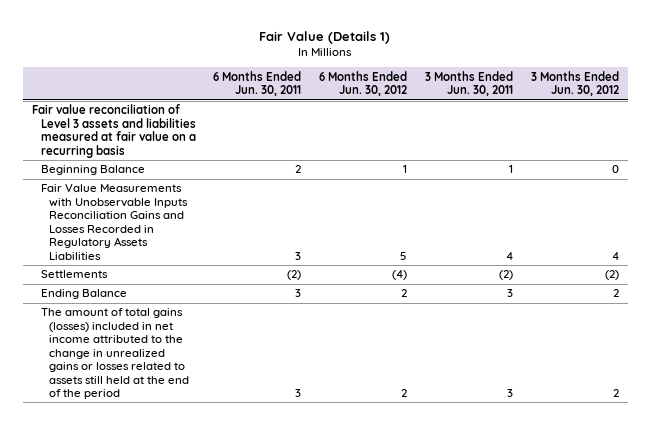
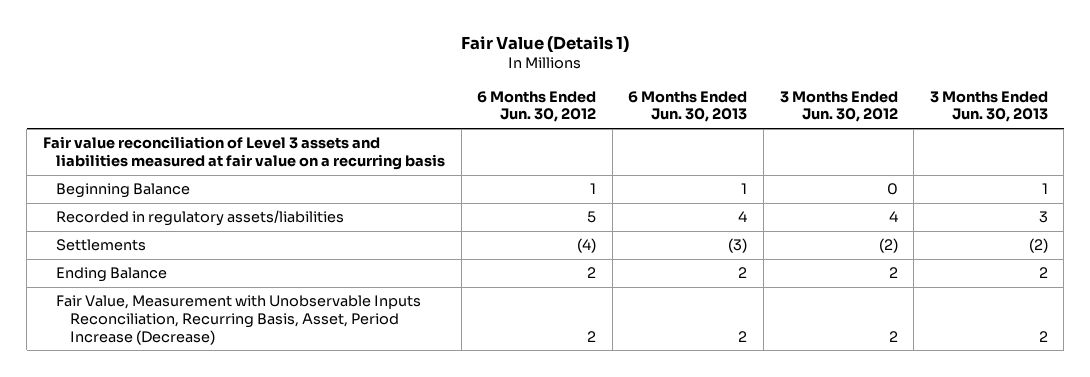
[213,70,302,97] 6 Months Ended Jun. 30, 2011 -> none
[424,70,513,97] 3 Months Ended Jun. 30, 2011 -> none
none -> [628,90,748,123] 6 Months Ended Jun. 30, 2013
none -> [929,90,1048,123] 3 Months Ended Jun. 30, 2013
[40,184,189,260] Fair Value Measurements with Unobservable Inputs Reconciliation Gains and Losses Recorded in Regulatory Assets Liabilities -> none
none -> [56,210,345,227] Recorded in regulatory assets/liabilities
[40,308,190,400] The amount of total gains (losses) included in net income attributed to the change in unrealized gains or losses related to assets still held at the end of the period -> [56,295,422,345] Fair Value, Measurement with Unobservable Inputs Reconciliation, Recurring Basis, Asset, Period Increase (Decrease)

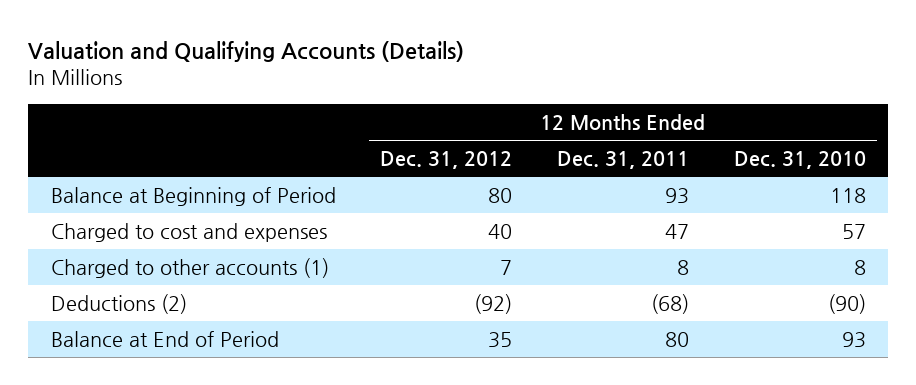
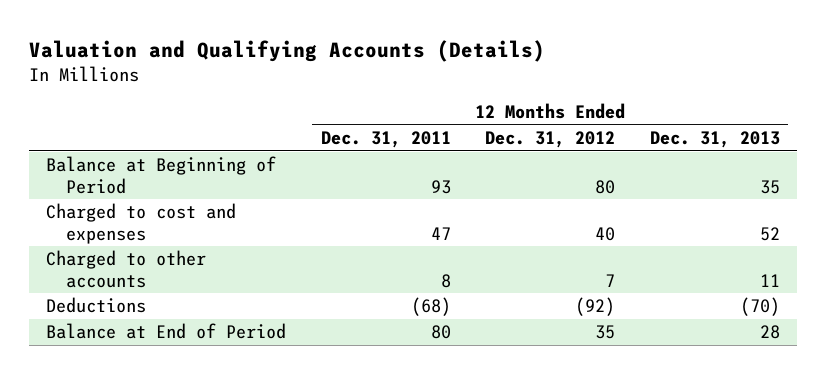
[733,150,866,169] Dec. 31, 2010 -> none
none -> [649,130,780,148] Dec. 31, 2013
[50,257,329,278] Charged to other accounts (1) -> [46,250,207,288] Charged to other accounts
[50,293,187,314] Deductions (2) -> [46,297,147,314] Deductions

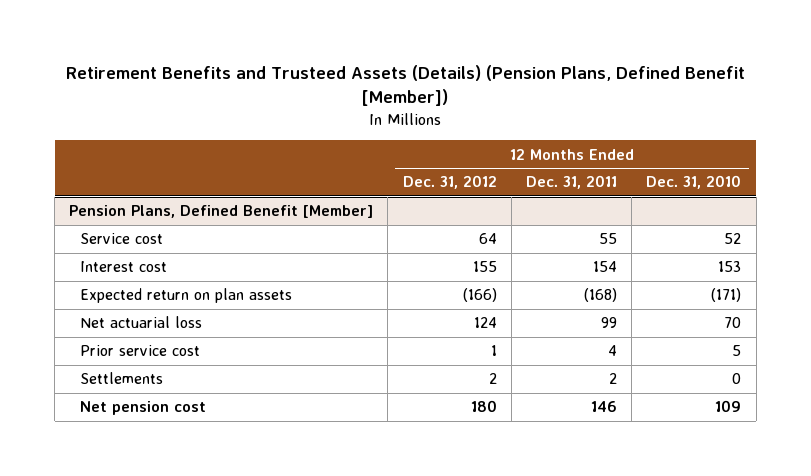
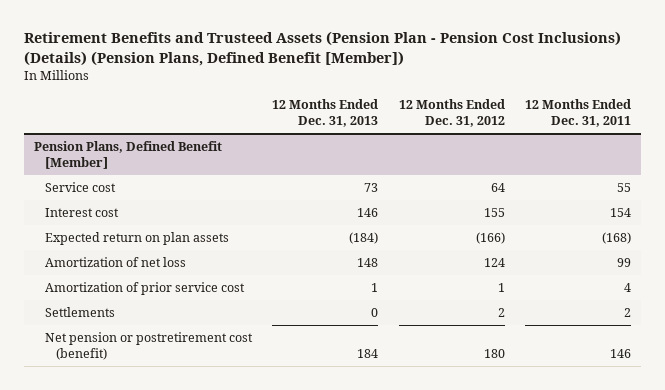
[66,64,746,107] Retirement Benefits and Trusteed Assets (Details) (Pension Plans, Defined Benefit [Member]) -> [23,31,621,66] Retirement Benefits and Trusteed Assets (Pension Plan - Pension Cost Inclusions) (Details) (Pension Plans, Defined Benefit [Member])
[646,175,742,190] Dec. 31, 2010 -> none
none -> [272,99,379,128] 12 Months Ended Dec. 31, 2013
[80,316,203,329] Net actuarial loss -> [44,256,186,267] Amortization of net loss
[80,345,201,357] Prior service cost -> [44,281,245,295] Amortization of prior service cost
[80,401,207,416] Net pension cost -> [44,331,253,361] Net pension or postretirement cost (benefit)

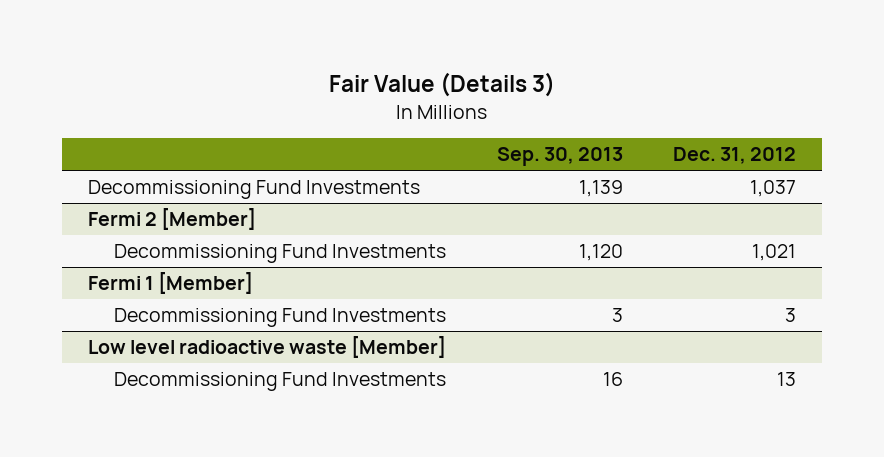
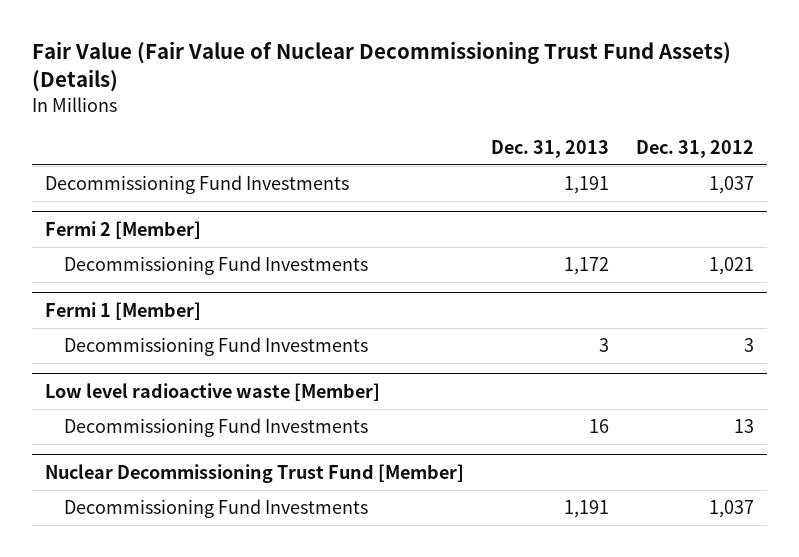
[329,72,556,98] Fair Value (Details 3) -> [31,41,731,93] Fair Value (Fair Value of Nuclear Decommissioning Trust Fund Assets) (Details)
[496,147,623,167] Sep. 30, 2013 -> none
none -> [490,139,609,158] Dec. 31, 2013
none -> [44,463,464,483] Nuclear Decommissioning Trust Fund [Member]
none -> [64,499,369,519] Decommissioning Fund Investments

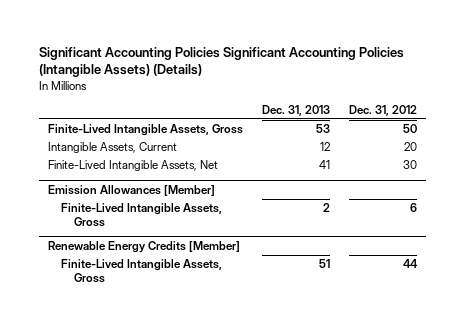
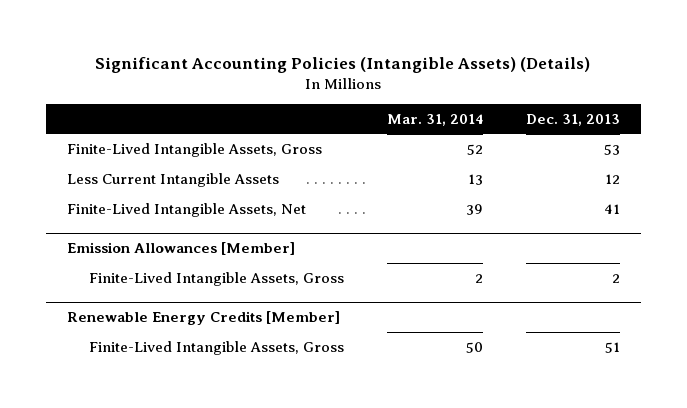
[38,46,404,78] Significant Accounting Policies Significant Accounting Policies (Intangible Assets) (Details) -> [95,56,591,73] Significant Accounting Policies (Intangible Assets) (Details)
[348,105,417,117] Dec. 31, 2012 -> none
none -> [387,113,484,126] Mar. 31, 2014
[48,142,178,154] Intangible Assets, Current -> [67,173,280,188] Less Current Intangible Assets

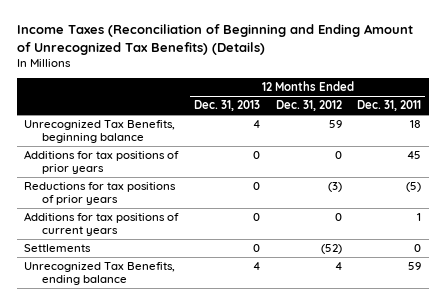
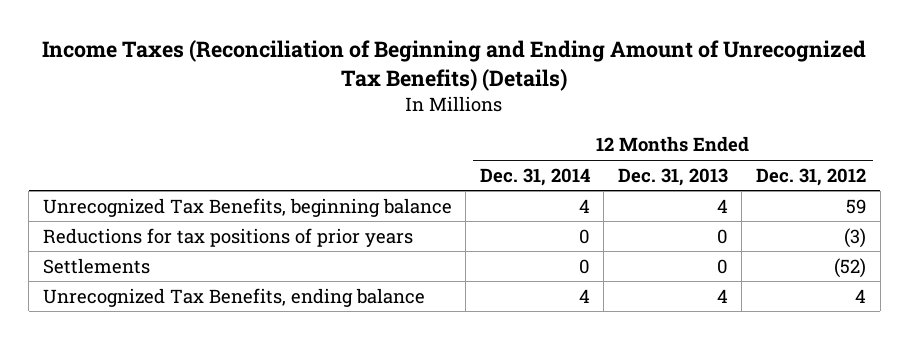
[357,100,422,112] Dec. 31, 2011 -> none
none -> [479,167,590,186] Dec. 31, 2014
[24,149,180,175] Additions for tax positions of prior years -> none
[24,211,180,237] Additions for tax positions of current years -> none

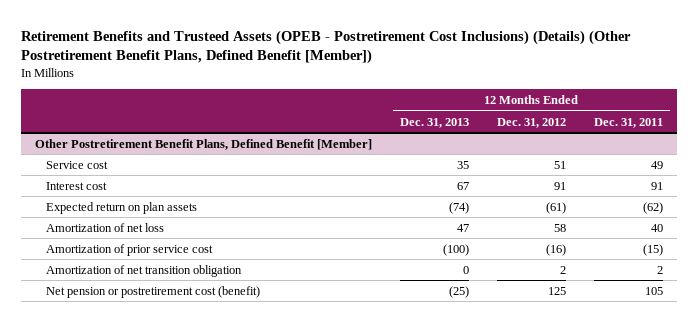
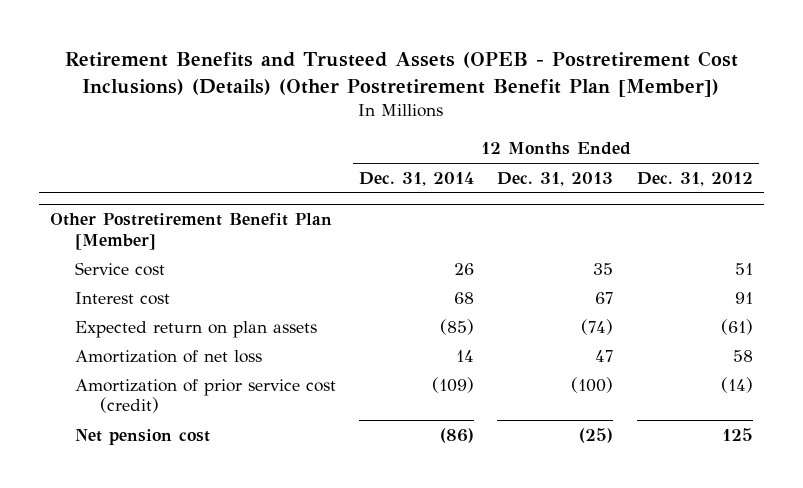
[21,29,632,65] Retirement Benefits and Trusteed Assets (OPEB - Postretirement Cost Inclusions) (Details) (Other Postretirement Benefit Plans, Defined Benefit [Member]) -> [65,50,739,97] Retirement Benefits and Trusteed Assets (OPEB - Postretirement Cost Inclusions) (Details) (Other Postretirement Benefit Plan [Member])
[593,117,663,128] Dec. 31, 2011 -> none
none -> [359,171,475,186] Dec. 31, 2014
[35,138,373,150] Other Postretirement Benefit Plans, Defined Benefit [Member] -> [50,213,333,250] Other Postretirement Benefit Plan [Member]
[46,264,243,277] Amortization of net transition obligation -> none
[46,243,214,256] Amortization of prior service cost -> [74,378,336,414] Amortization of prior service cost (credit)
[545,243,566,256] (16) -> [720,376,753,393] (14)
[46,285,261,298] Net pension or postretirement cost (benefit) -> [74,428,210,445] Net pension cost

